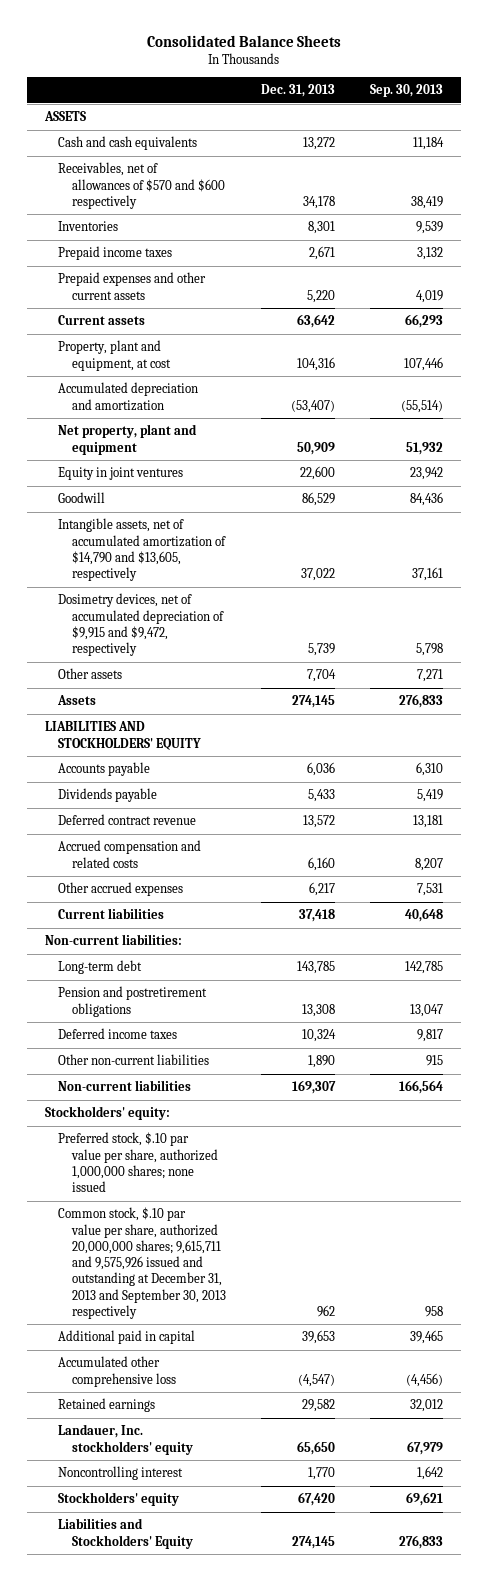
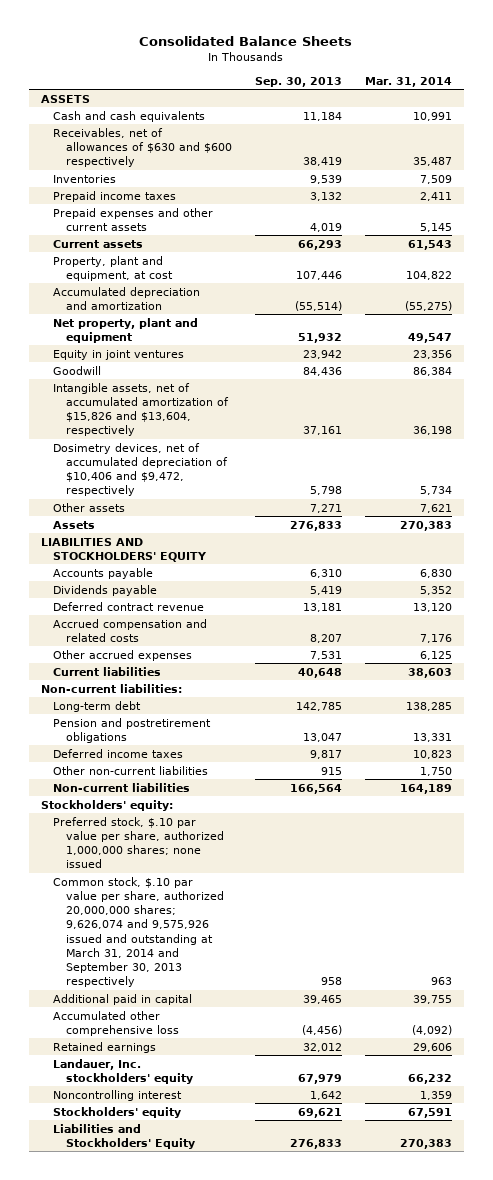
[260,84,335,98] Dec. 31, 2013 -> none
none -> [365,76,453,87] Mar. 31, 2014
[58,162,225,209] Receivables, net of allowances of $570 and $600 respectively -> [53,127,233,168] Receivables, net of allowances of $630 and $600 respectively
[58,518,226,582] Intangible assets, net of accumulated amortization of $14,790 and $13,605, respectively -> [53,382,230,437] Intangible assets, net of accumulated amortization of $15,826 and $13,604, respectively
[58,593,224,657] Dosimetry devices, net of accumulated depreciation of $9,915 and $9,472, respectively -> [53,442,229,497] Dosimetry devices, net of accumulated depreciation of $10,406 and $9,472, respectively
[58,1207,226,1319] Common stock, $.10 par value per share, authorized 20,000,000 shares; 9,615,711 and 9,575,926 issued and outstanding at December 31, 2013 and September 30, 2013 respectively -> [53,876,225,988] Common stock, $.10 par value per share, authorized 20,000,000 shares; 9,626,074 and 9,575,926 issued and outstanding at March 31, 2014 and September 30, 2013 respectively

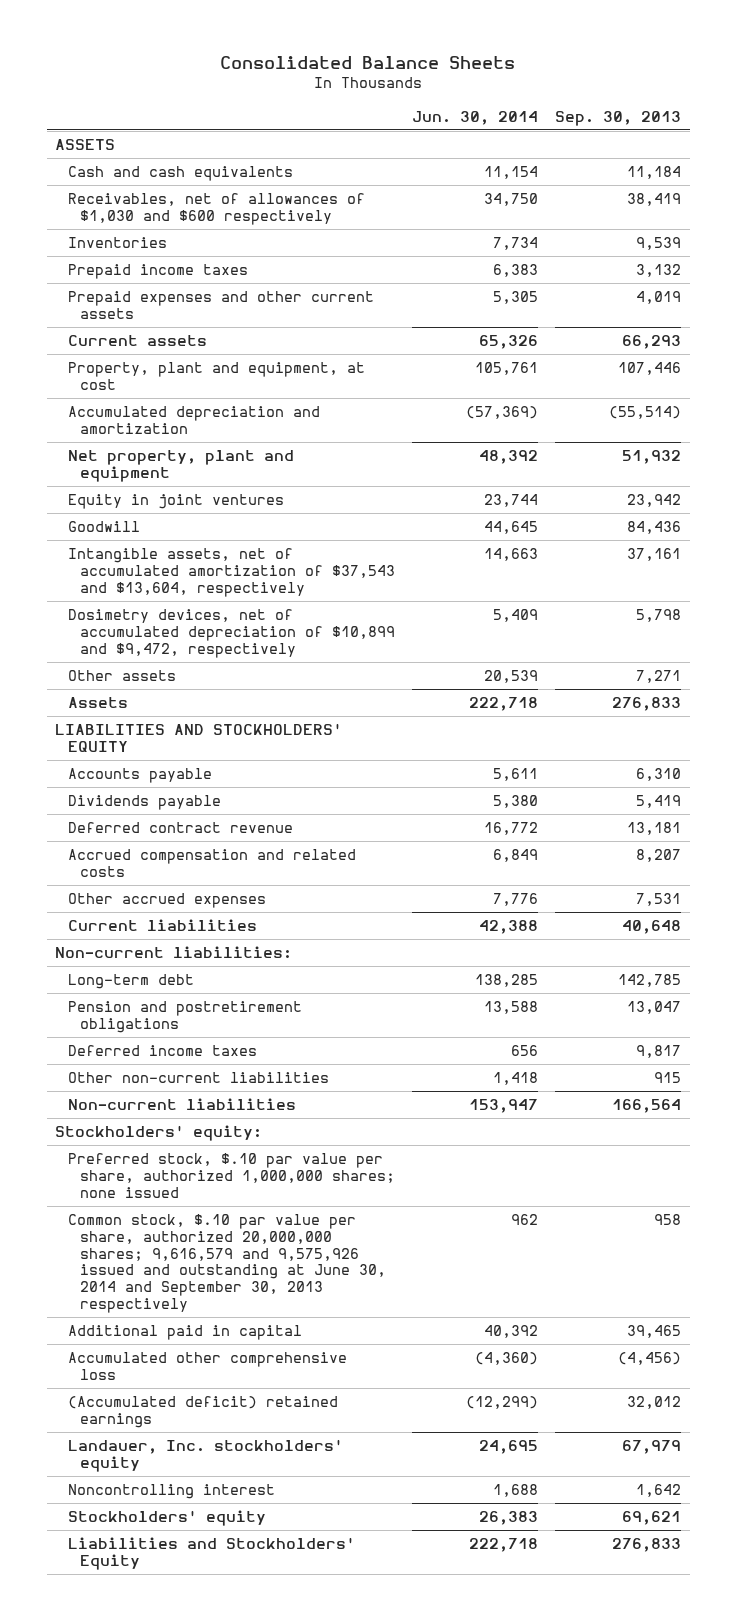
[365,76,453,87] Mar. 31, 2014 -> none
none -> [412,110,539,125] Jun. 30, 2014
[53,127,233,168] Receivables, net of allowances of $630 and $600 respectively -> [67,193,365,225] Receivables, net of allowances of $1,030 and $600 respectively
[53,382,230,437] Intangible assets, net of accumulated amortization of $15,826 and $13,604, respectively -> [67,548,396,597] Intangible assets, net of accumulated amortization of $37,543 and $13,604, respectively
[53,442,229,497] Dosimetry devices, net of accumulated depreciation of $10,406 and $9,472, respectively -> [67,609,396,658] Dosimetry devices, net of accumulated depreciation of $10,899 and $9,472, respectively
[53,876,225,988] Common stock, $.10 par value per share, authorized 20,000,000 shares; 9,626,074 and 9,575,926 issued and outstanding at March 31, 2014 and September 30, 2013 respectively -> [67,1214,387,1313] Common stock, $.10 par value per share, authorized 20,000,000 shares; 9,616,579 and 9,575,926 issued and outstanding at June 30, 2014 and September 30, 2013 respectively
[53,1041,157,1053] Retained earnings -> [67,1396,338,1428] (Accumulated deficit) retained earnings

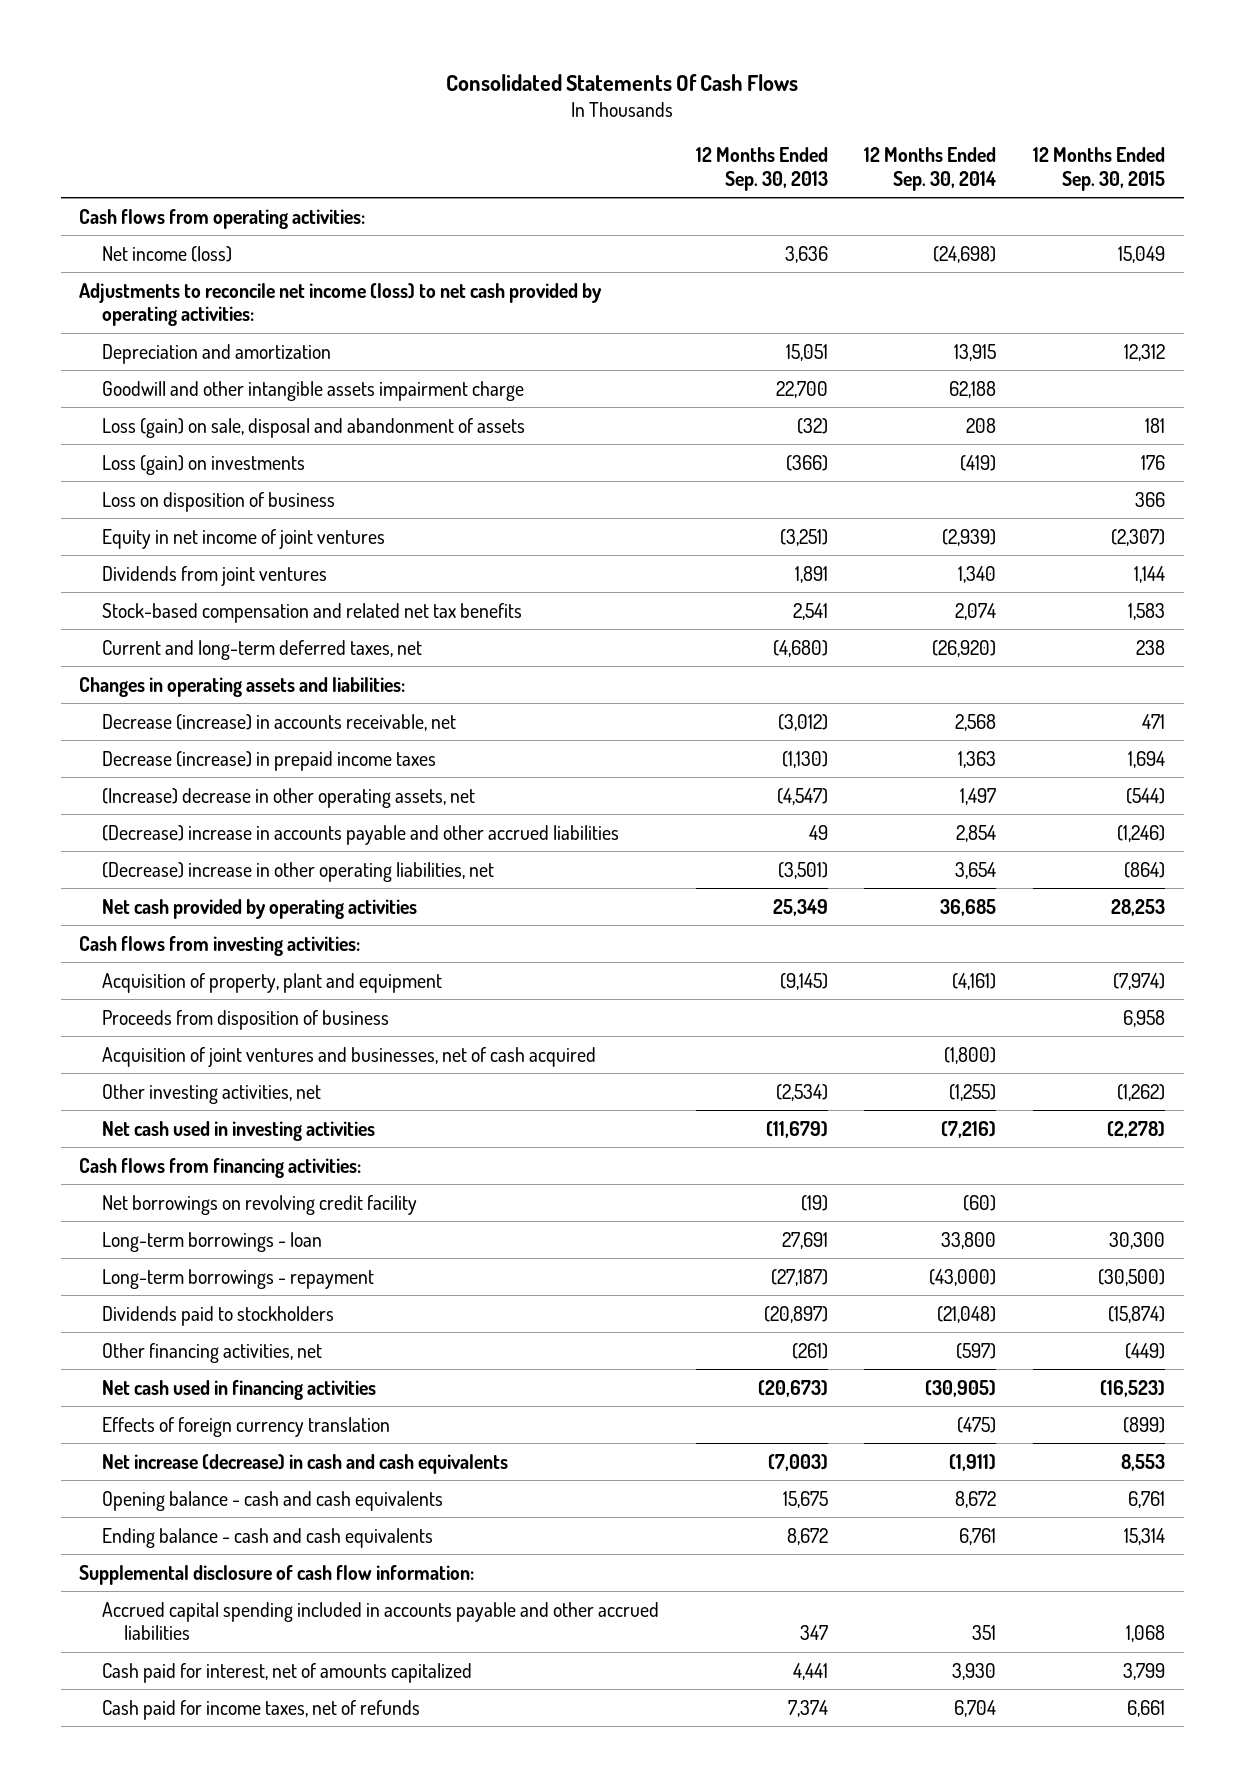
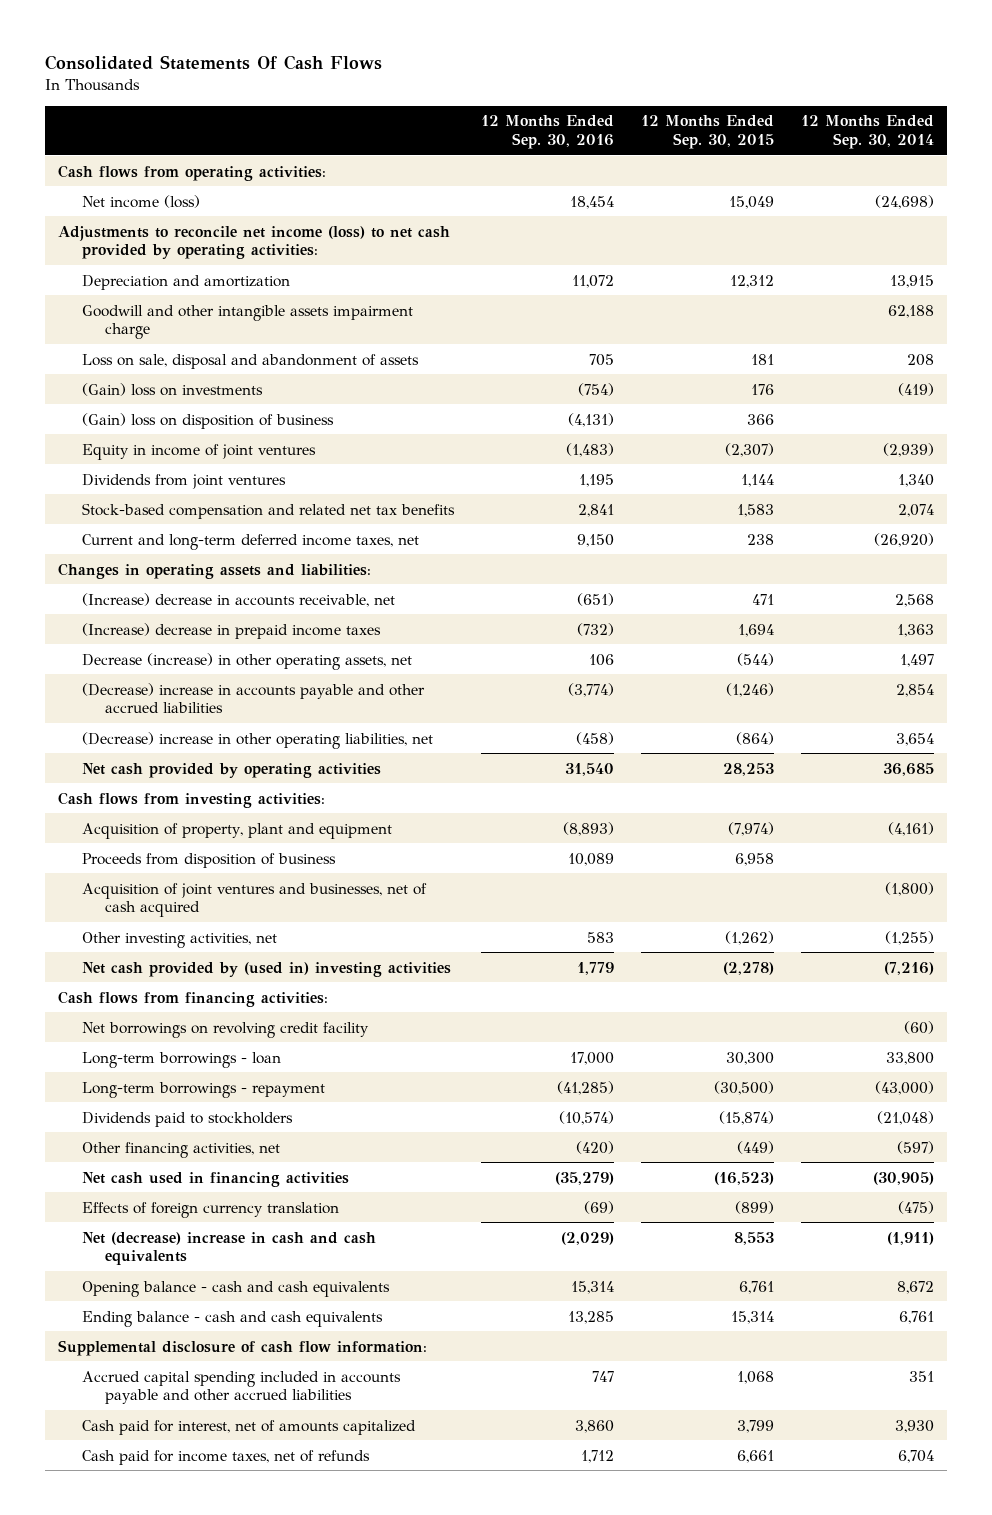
[695,147,828,191] 12 Months Ended Sep. 30, 2013 -> none
none -> [480,115,614,150] 12 Months Ended Sep. 30, 2016
[101,417,525,438] Loss (gain) on sale, disposal and abandonment of assets -> [81,353,419,369] Loss on sale, disposal and abandonment of assets
[101,454,305,475] Loss (gain) on investments -> [81,382,263,396] (Gain) loss on investments
[101,491,335,512] Loss on disposition of business -> [81,412,334,429] (Gain) loss on disposition of business
[101,528,385,549] Equity in net income of joint ventures -> [81,443,316,460] Equity in income of joint ventures
[101,639,422,660] Current and long-term deferred taxes, net -> [81,533,419,550] Current and long-term deferred income taxes, net
[101,713,456,731] Decrease (increase) in accounts receivable, net -> [81,592,395,607] (Increase) decrease in accounts receivable, net
[101,750,436,771] Decrease (increase) in prepaid income taxes -> [81,622,381,639] (Increase) decrease in prepaid income taxes
[101,787,475,808] (Increase) decrease in other operating assets, net -> [81,652,412,670] Decrease (increase) in other operating assets, net
[101,1120,375,1141] Net cash used in investing activities -> [81,961,451,977] Net cash provided by (used in) investing activities
[101,1453,508,1474] Net increase (decrease) in cash and cash equivalents -> [81,1231,376,1266] Net (decrease) increase in cash and cash equivalents

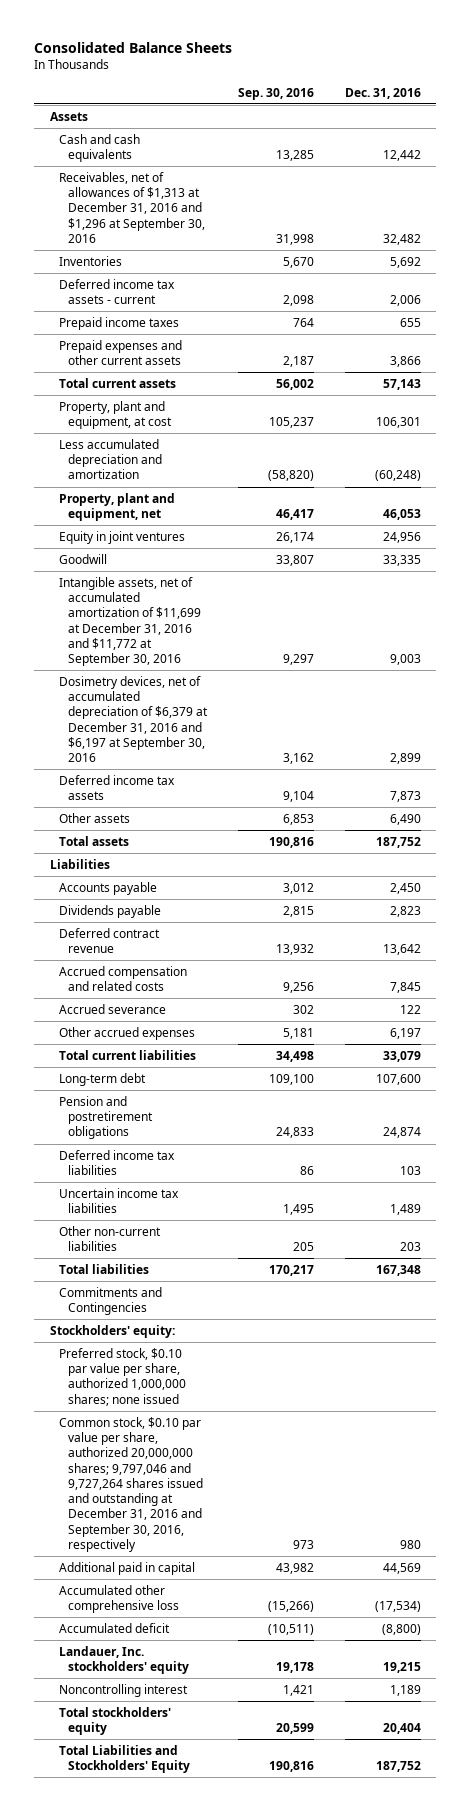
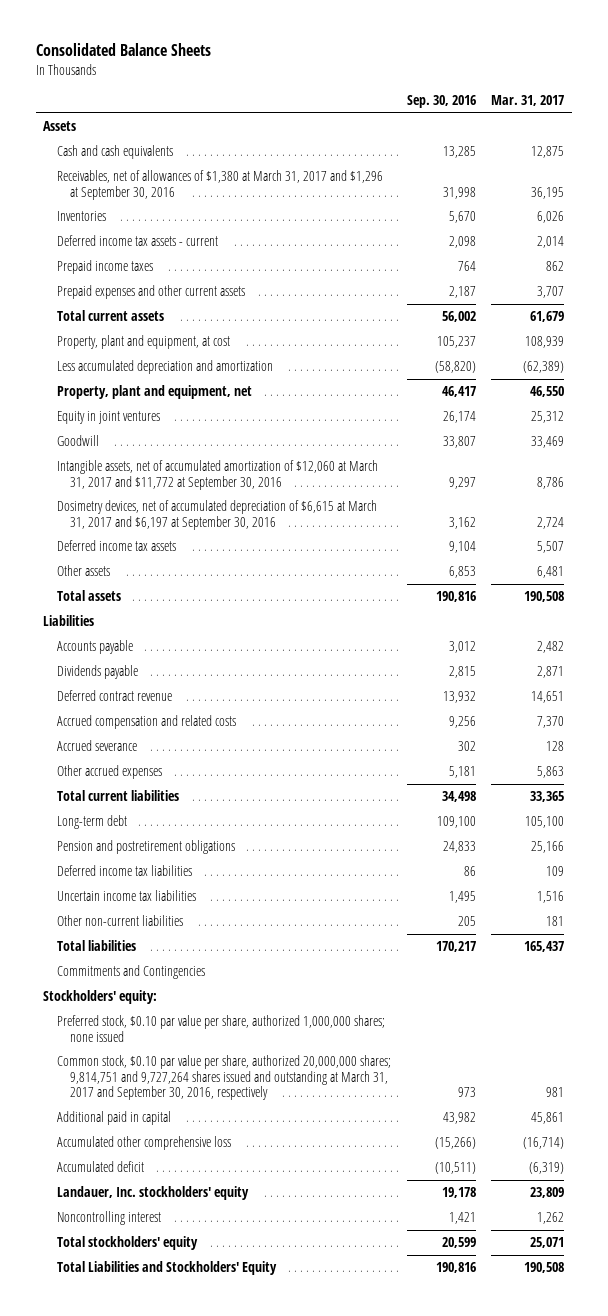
[344,87,421,99] Dec. 31, 2016 -> none
none -> [491,95,565,107] Mar. 31, 2017
[58,171,206,243] Receivables, net of allowances of $1,313 at December 31, 2016 and $1,296 at September 30, 2016 -> [56,170,383,200] Receivables, net of allowances of $1,380 at March 31, 2017 and $1,296 at September 30, 2016
[58,576,202,667] Intangible assets, net of accumulated amortization of $11,699 at December 31, 2016 and $11,772 at September 30, 2016 -> [56,460,378,490] Intangible assets, net of accumulated amortization of $12,060 at March 31, 2017 and $11,772 at September 30, 2016
[58,675,209,763] Dosimetry devices, net of accumulated depreciation of $6,379 at December 31, 2016 and $6,197 at September 30, 2016 -> [56,500,377,530] Dosimetry devices, net of accumulated depreciation of $6,615 at March 31, 2017 and $6,197 at September 30, 2016
[58,1416,204,1552] Common stock, $0.10 par value per share, authorized 20,000,000 shares; 9,797,046 and 9,727,264 shares issued and outstanding at December 31, 2016 and September 30, 2016, respectively -> [56,1055,391,1101] Common stock, $0.10 par value per share, authorized 20,000,000 shares; 9,814,751 and 9,727,264 shares issued and outstanding at March 31, 2017 and September 30, 2016, respectively

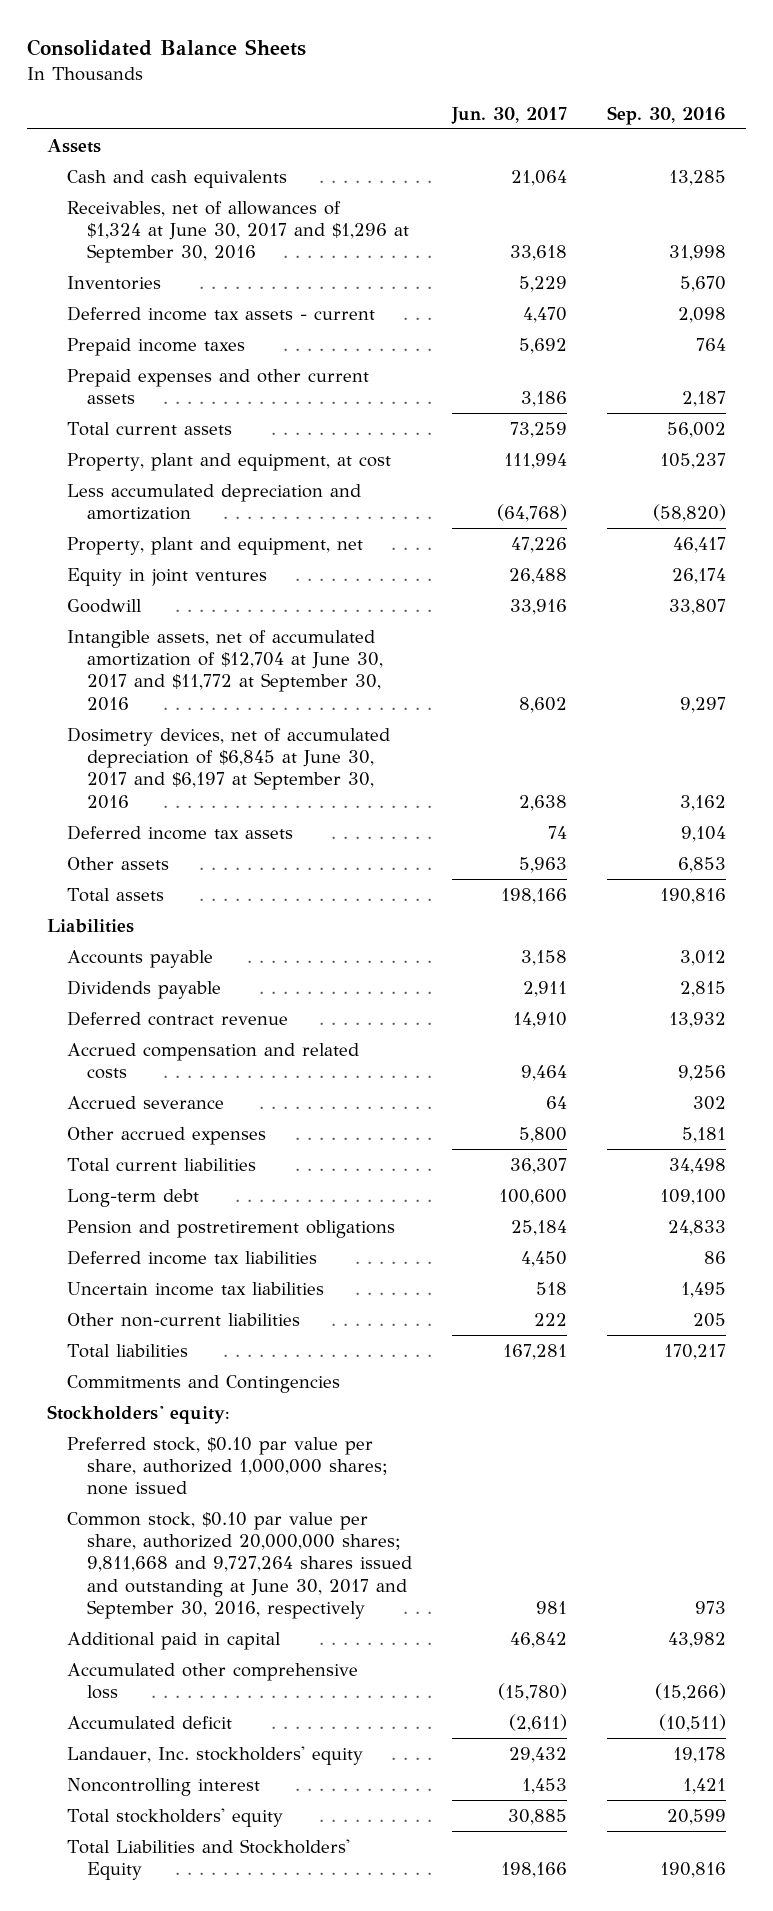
[491,95,565,107] Mar. 31, 2017 -> none
none -> [450,106,567,124] Jun. 30, 2017
[56,170,383,200] Receivables, net of allowances of $1,380 at March 31, 2017 and $1,296 at September 30, 2016 -> [66,200,409,264] Receivables, net of allowances of $1,324 at June 30, 2017 and $1,296 at September 30, 2016
[56,460,378,490] Intangible assets, net of accumulated amortization of $12,060 at March 31, 2017 and $11,772 at September 30, 2016 -> [66,629,383,711] Intangible assets, net of accumulated amortization of $12,704 at June 30, 2017 and $11,772 at September 30, 2016
[56,500,377,530] Dosimetry devices, net of accumulated depreciation of $6,615 at March 31, 2017 and $6,197 at September 30, 2016 -> [66,726,390,809] Dosimetry devices, net of accumulated depreciation of $6,845 at June 30, 2017 and $6,197 at September 30, 2016
[56,1055,391,1101] Common stock, $0.10 par value per share, authorized 20,000,000 shares; 9,814,751 and 9,727,264 shares issued and outstanding at March 31, 2017 and September 30, 2016, respectively -> [66,1511,412,1620] Common stock, $0.10 par value per share, authorized 20,000,000 shares; 9,811,668 and 9,727,264 shares issued and outstanding at June 30, 2017 and September 30, 2016, respectively

